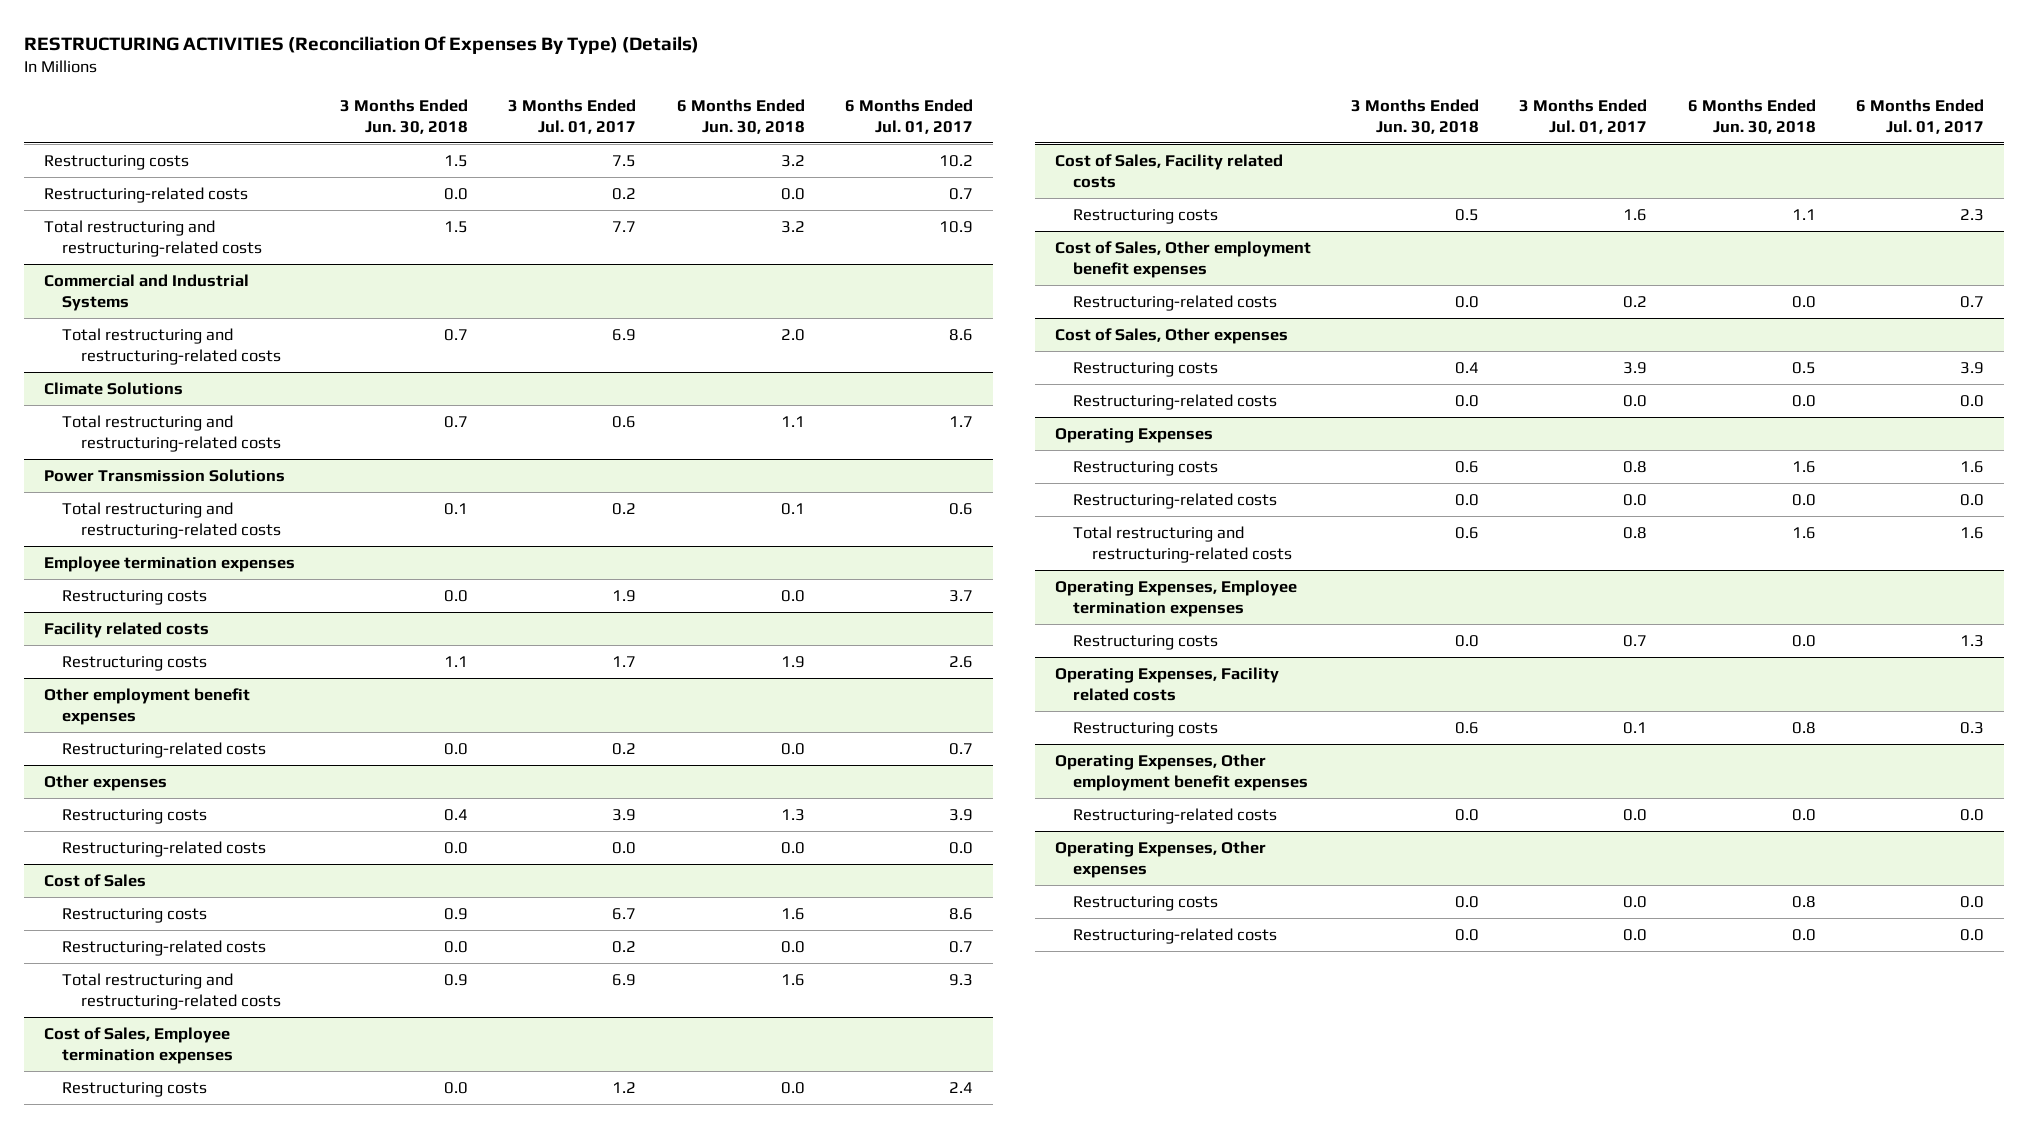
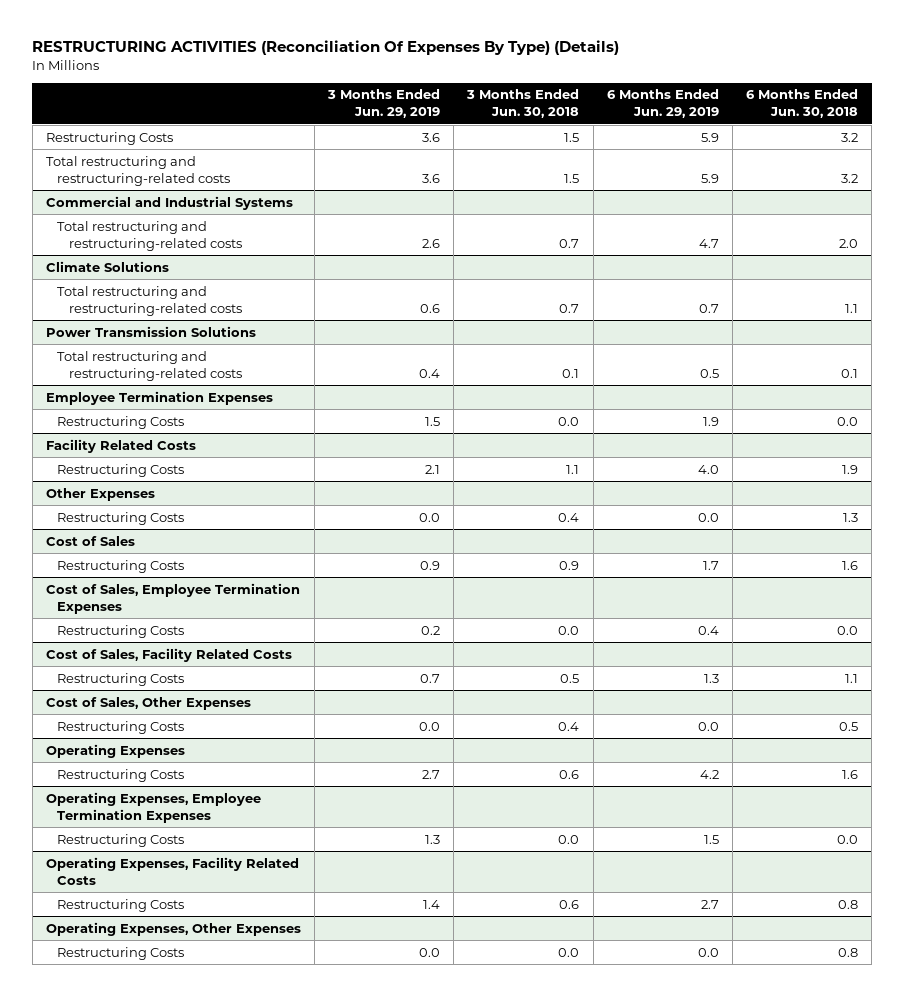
[508,99,637,134] 3 Months Ended Jul. 01, 2017 -> none
[844,99,973,134] 6 Months Ended Jul. 01, 2017 -> none
none -> [327,89,441,119] 3 Months Ended Jun. 29, 2019
none -> [606,89,719,119] 6 Months Ended Jun. 29, 2019
[43,187,248,204] Restructuring-related costs -> none
[43,155,189,171] Restructuring costs -> [45,131,173,145] Restructuring Costs
[43,688,250,725] Other employment benefit expenses -> none
[62,742,267,759] Restructuring-related costs -> none
[62,841,267,858] Restructuring-related costs -> none
[43,556,295,573] Employee termination expenses -> [45,390,273,405] Employee Termination Expenses
[62,590,208,606] Restructuring costs -> [57,415,185,429] Restructuring Costs
[43,622,209,639] Facility related costs -> [45,438,196,453] Facility Related Costs
[62,656,208,672] Restructuring costs -> [57,463,185,477] Restructuring Costs
[43,775,167,792] Other expenses -> [45,487,155,501] Other Expenses
[62,809,208,825] Restructuring costs -> [57,511,185,525] Restructuring Costs
[62,940,267,957] Restructuring-related costs -> none
[62,973,281,1010] Total restructuring and restructuring-related costs -> none
[1054,241,1311,278] Cost of Sales, Other employment benefit expenses -> none
[1073,295,1278,312] Restructuring-related costs -> none
[1073,394,1278,411] Restructuring-related costs -> none
[62,908,208,924] Restructuring costs -> [57,559,185,573] Restructuring Costs
[43,1027,234,1064] Cost of Sales, Employee termination expenses -> [45,582,300,614] Cost of Sales, Employee Termination Expenses
[62,1082,208,1098] Restructuring costs -> [57,624,185,638] Restructuring Costs
[1054,154,1283,188] Cost of Sales, Facility related costs -> [45,647,292,662] Cost of Sales, Facility Related Costs
[1073,209,1219,225] Restructuring costs -> [57,672,185,686] Restructuring Costs
[1054,328,1288,345] Cost of Sales, Other expenses -> [45,696,251,710] Cost of Sales, Other Expenses
[1073,362,1219,378] Restructuring costs -> [57,720,185,734] Restructuring Costs
[1073,493,1278,510] Restructuring-related costs -> none
[1073,526,1292,563] Total restructuring and restructuring-related costs -> none
[1054,754,1309,791] Operating Expenses, Other employment benefit expenses -> none
[1073,808,1278,825] Restructuring-related costs -> none
[1073,928,1278,945] Restructuring-related costs -> none
[1073,461,1219,477] Restructuring costs -> [57,768,185,782] Restructuring Costs
[1054,580,1297,617] Operating Expenses, Employee termination expenses -> [45,791,261,823] Operating Expenses, Employee Termination Expenses
[1073,635,1219,651] Restructuring costs -> [57,833,185,847] Restructuring Costs
[1054,667,1279,701] Operating Expenses, Facility related costs -> [45,856,299,885] Operating Expenses, Facility Related Costs
[1073,722,1219,738] Restructuring costs -> [57,898,185,912] Restructuring Costs
[1054,841,1266,878] Operating Expenses, Other expenses -> [45,921,301,936] Operating Expenses, Other Expenses
[1073,896,1219,912] Restructuring costs -> [57,946,185,960] Restructuring Costs

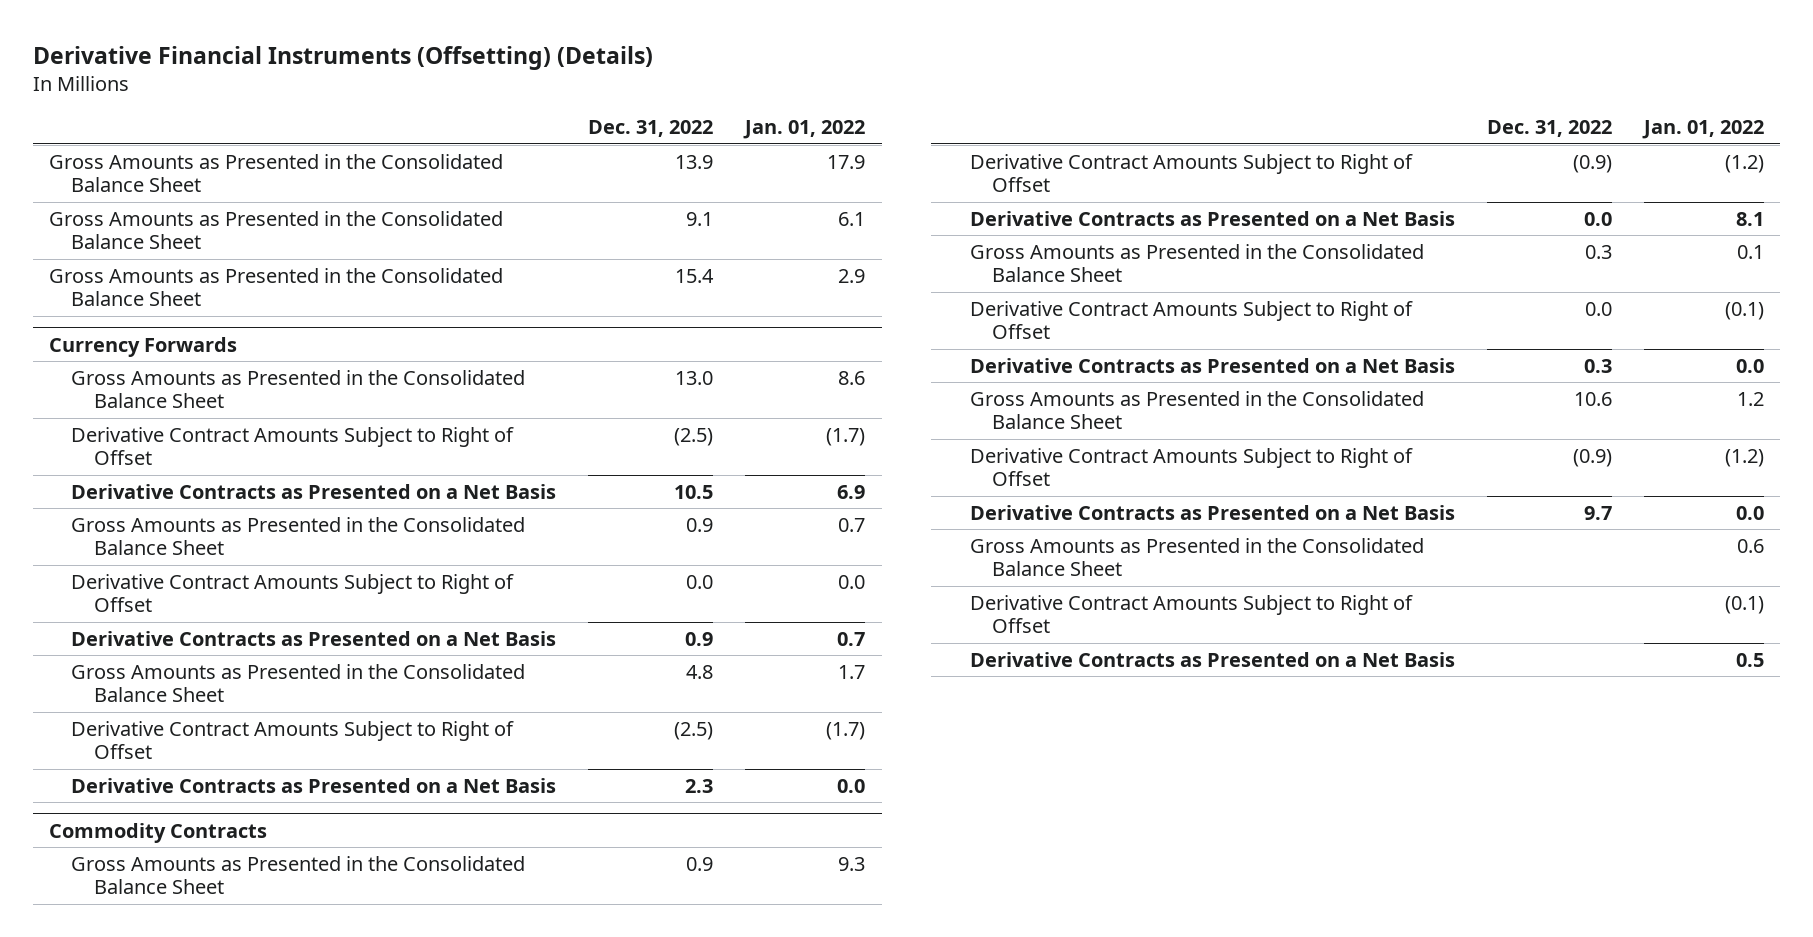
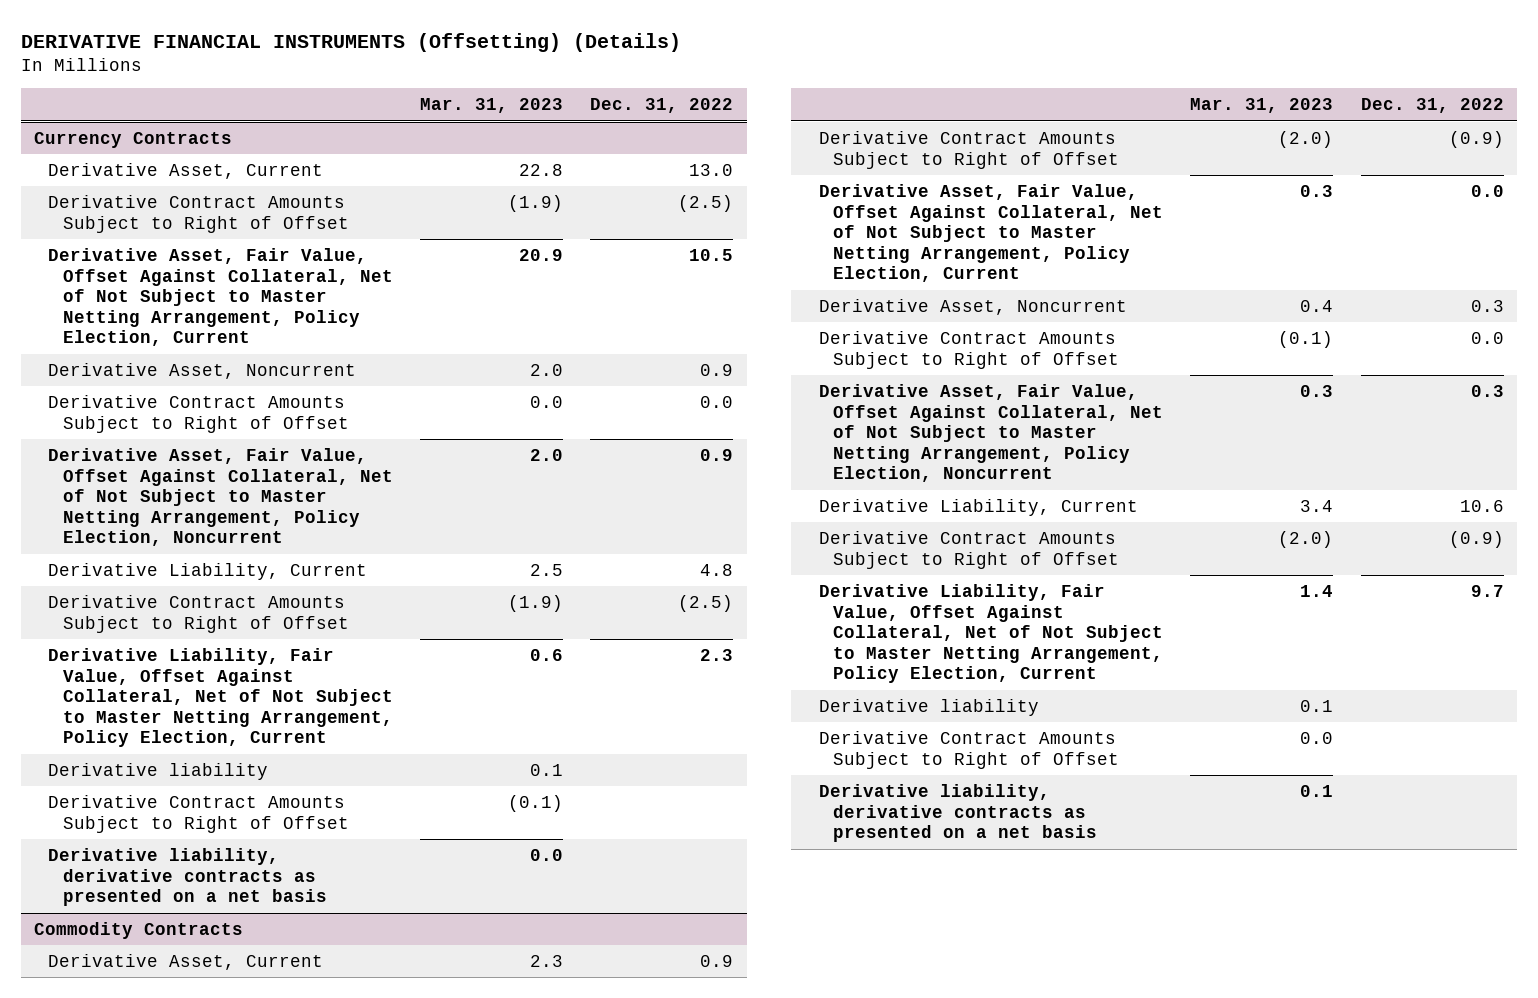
[32,45,653,70] Derivative Financial Instruments (Offsetting) (Details) -> [20,32,681,52] DERIVATIVE FINANCIAL INSTRUMENTS (Offsetting) (Details)
[743,120,866,140] Jan. 01, 2022 -> none
none -> [420,98,564,114] Mar. 31, 2023
[48,153,503,193] Gross Amounts as Presented in the Consolidated Balance Sheet -> none
[48,210,503,250] Gross Amounts as Presented in the Consolidated Balance Sheet -> none
[48,267,503,307] Gross Amounts as Presented in the Consolidated Balance Sheet -> none
[71,369,526,409] Gross Amounts as Presented in the Consolidated Balance Sheet -> none
[48,336,237,357] Currency Forwards -> [34,131,233,148] Currency Contracts
none -> [48,162,324,179] Derivative Asset, Current
[71,483,557,499] Derivative Contracts as Presented on a Net Basis -> [48,247,393,347] Derivative Asset, Fair Value, Offset Against Collateral, Net of Not Subject to Master Netting Arrangement, Policy Election, Current
[71,516,526,556] Gross Amounts as Presented in the Consolidated Balance Sheet -> [48,362,357,379] Derivative Asset, Noncurrent
[71,630,557,646] Derivative Contracts as Presented on a Net Basis -> [48,447,393,547] Derivative Asset, Fair Value, Offset Against Collateral, Net of Not Subject to Master Netting Arrangement, Policy Election, Noncurrent
[71,663,526,703] Gross Amounts as Presented in the Consolidated Balance Sheet -> [48,562,368,580] Derivative Liability, Current
[71,777,557,793] Derivative Contracts as Presented on a Net Basis -> [48,647,393,748] Derivative Liability, Fair Value, Offset Against Collateral, Net of Not Subject to Master Netting Arrangement, Policy Election, Current
none -> [48,762,269,780] Derivative liability
none -> [48,794,349,833] Derivative Contract Amounts Subject to Right of Offset
none -> [48,847,327,907] Derivative liability, derivative contracts as presented on a net basis
[71,855,526,895] Gross Amounts as Presented in the Consolidated Balance Sheet -> [48,953,324,970] Derivative Asset, Current
[969,210,1455,226] Derivative Contracts as Presented on a Net Basis -> [818,183,1163,283] Derivative Asset, Fair Value, Offset Against Collateral, Net of Not Subject to Master Netting Arrangement, Policy Election, Current
[969,243,1424,283] Gross Amounts as Presented in the Consolidated Balance Sheet -> [818,298,1127,315] Derivative Asset, Noncurrent
[969,357,1455,373] Derivative Contracts as Presented on a Net Basis -> [818,383,1163,483] Derivative Asset, Fair Value, Offset Against Collateral, Net of Not Subject to Master Netting Arrangement, Policy Election, Noncurrent
[969,390,1424,430] Gross Amounts as Presented in the Consolidated Balance Sheet -> [818,498,1138,516] Derivative Liability, Current
[969,504,1455,520] Derivative Contracts as Presented on a Net Basis -> [818,583,1163,684] Derivative Liability, Fair Value, Offset Against Collateral, Net of Not Subject to Master Netting Arrangement, Policy Election, Current
[969,537,1424,577] Gross Amounts as Presented in the Consolidated Balance Sheet -> [818,698,1039,716] Derivative liability
[969,651,1455,667] Derivative Contracts as Presented on a Net Basis -> [818,783,1097,843] Derivative liability, derivative contracts as presented on a net basis

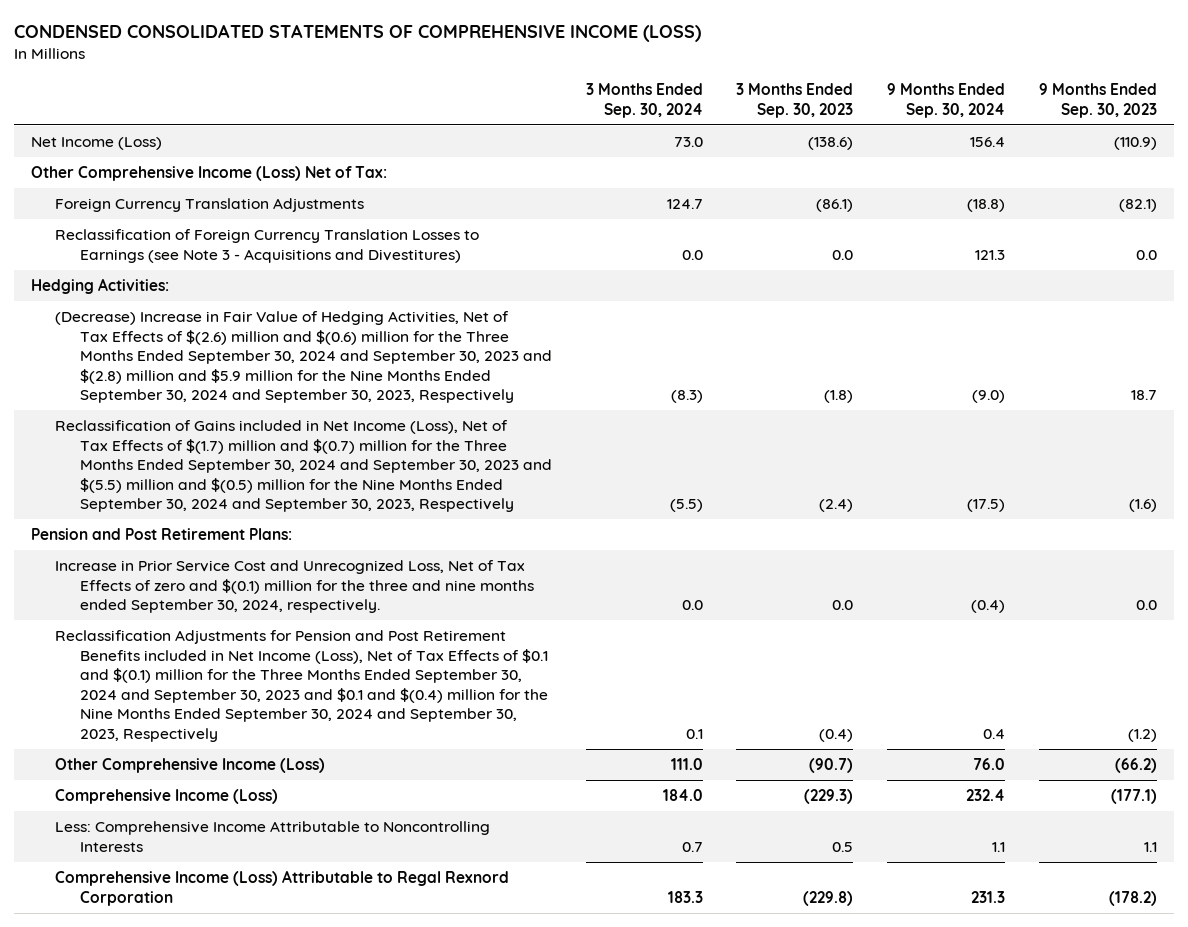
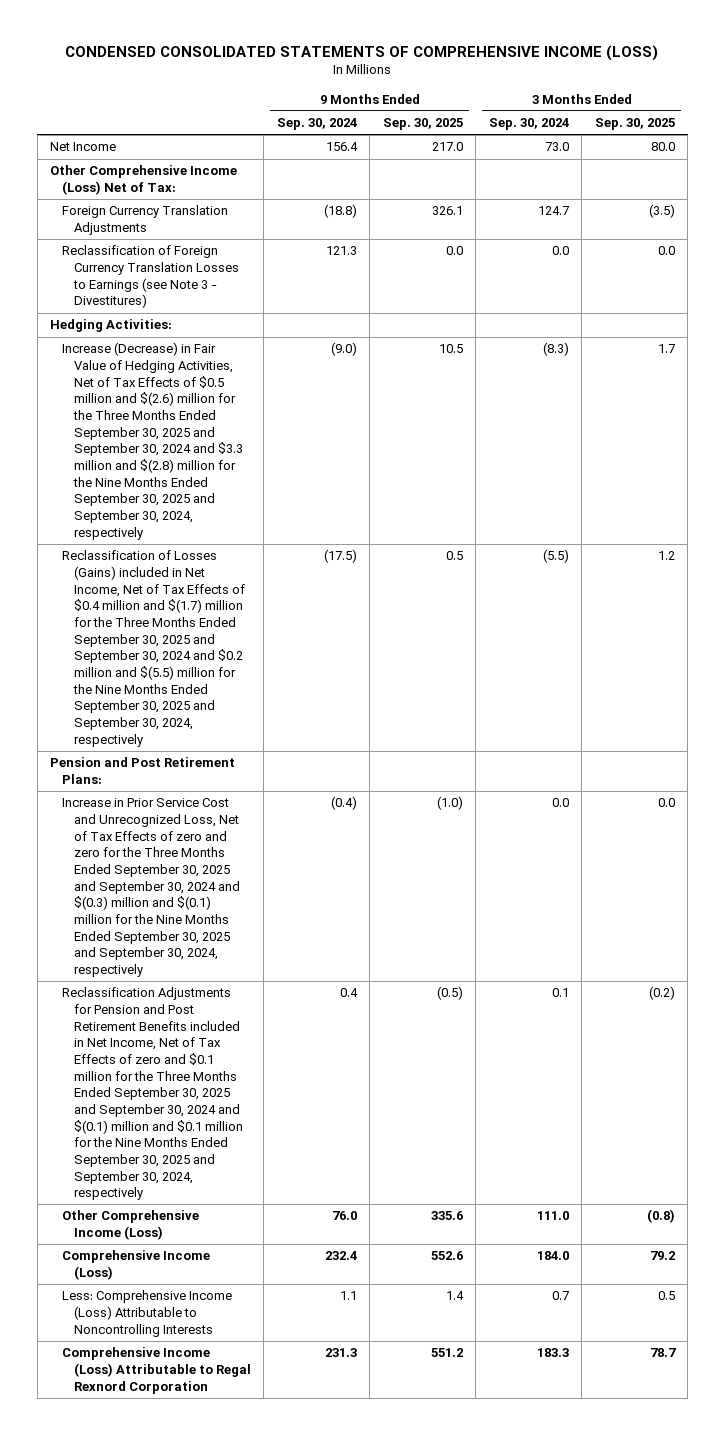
[736,83,854,118] 3 Months Ended Sep. 30, 2023 -> none
[1039,83,1158,118] 9 Months Ended Sep. 30, 2023 -> none
none -> [382,118,463,131] Sep. 30, 2025
none -> [594,118,675,131] Sep. 30, 2025
[30,137,162,151] Net Income (Loss) -> [50,142,117,152] Net Income
[55,229,480,263] Reclassification of Foreign Currency Translation Losses to Earnings (see Note 3 - Acquisitions and Divestitures) -> [61,245,239,309] Reclassification of Foreign Currency Translation Losses to Earnings (see Note 3 - Divestitures)
[55,311,552,404] (Decrease) Increase in Fair Value of Hedging Activities, Net of Tax Effects of $(2.6) million and $(0.6) million for the Three Months Ended September 30, 2024 and September 30, 2023 and $(2.8) million and $5.9 million for the Nine Months Ended September 30, 2024 and September 30, 2023, Respectively -> [61,342,243,540] Increase (Decrease) in Fair Value of Hedging Activities, Net of Tax Effects of $0.5 million and $(2.6) million for the Three Months Ended September 30, 2025 and September 30, 2024 and $3.3 million and $(2.8) million for the Nine Months Ended September 30, 2025 and September 30, 2024, respectively
[55,420,552,513] Reclassification of Gains included in Net Income (Loss), Net of Tax Effects of $(1.7) million and $(0.7) million for the Three Months Ended September 30, 2024 and September 30, 2023 and $(5.5) million and $(0.5) million for the Nine Months Ended September 30, 2024 and September 30, 2023, Respectively -> [61,550,245,747] Reclassification of Losses (Gains) included in Net Income, Net of Tax Effects of $0.4 million and $(1.7) million for the Three Months Ended September 30, 2025 and September 30, 2024 and $0.2 million and $(5.5) million for the Nine Months Ended September 30, 2025 and September 30, 2024, respectively
[55,560,534,614] Increase in Prior Service Cost and Unrecognized Loss, Net of Tax Effects of zero and $(0.1) million for the three and nine months ended September 30, 2024, respectively. -> [61,798,240,977] Increase in Prior Service Cost and Unrecognized Loss, Net of Tax Effects of zero and zero for the Three Months Ended September 30, 2025 and September 30, 2024 and $(0.3) million and $(0.1) million for the Nine Months Ended September 30, 2025 and September 30, 2024, respectively
[55,630,548,742] Reclassification Adjustments for Pension and Post Retirement Benefits included in Net Income (Loss), Net of Tax Effects of $0.1 and $(0.1) million for the Three Months Ended September 30, 2024 and September 30, 2023 and $0.1 and $(0.4) million for the Nine Months Ended September 30, 2024 and September 30, 2023, Respectively -> [61,987,243,1201] Reclassification Adjustments for Pension and Post Retirement Benefits included in Net Income, Net of Tax Effects of zero and $0.1 million for the Three Months Ended September 30, 2025 and September 30, 2024 and $(0.1) million and $0.1 million for the Nine Months Ended September 30, 2025 and September 30, 2024, respectively
[55,821,491,852] Less: Comprehensive Income Attributable to Noncontrolling Interests -> [61,1290,232,1337] Less: Comprehensive Income (Loss) Attributable to Noncontrolling Interests

